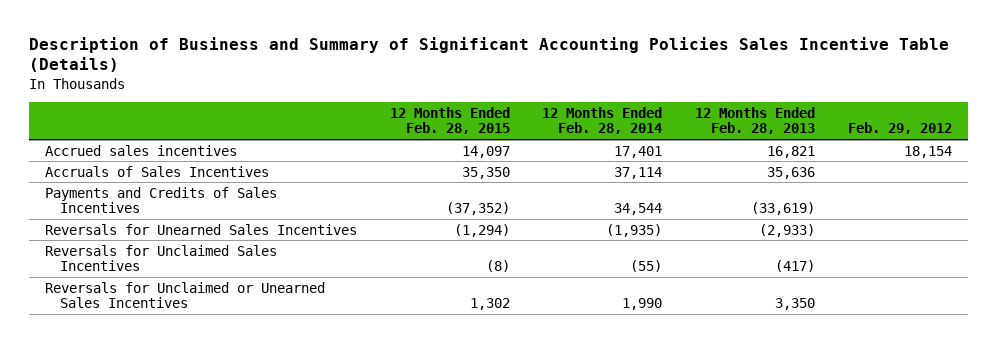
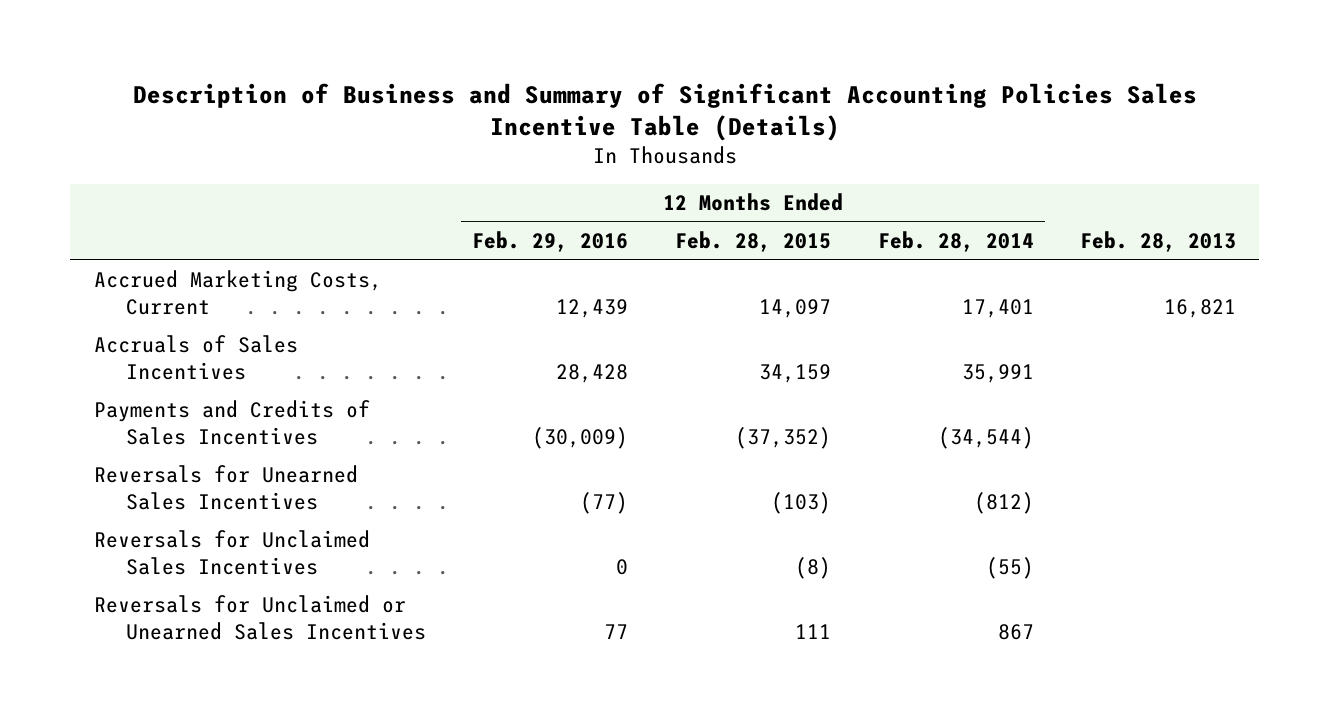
[694,106,815,135] 12 Months Ended Feb. 28, 2013 -> none
[847,122,952,135] Feb. 29, 2012 -> none
none -> [472,231,629,253] Feb. 29, 2016
none -> [1080,231,1237,253] Feb. 28, 2013
[45,144,238,156] Accrued sales incentives -> [93,270,382,315] Accrued Marketing Costs, Current
[461,166,510,179] 35,350 -> [758,363,831,383] 34,159
[614,166,663,179] 37,114 -> [961,363,1034,383] 35,991
[614,203,663,216] 34,544 -> [937,426,1034,449] (34,544)
[453,223,510,237] (1,294) -> [770,491,831,514] (103)
[606,223,663,237] (1,935) -> [973,491,1034,514] (812)
[469,298,510,311] 1,302 -> [794,623,831,639] 111
[622,298,663,311] 1,990 -> [997,623,1034,640] 867

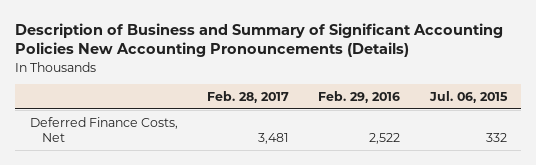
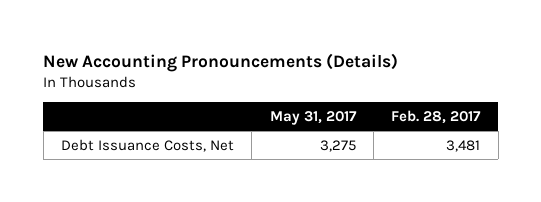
[15,22,504,58] Description of Business and Summary of Significant Accounting Policies New Accounting Pronouncements (Details) -> [43,52,399,72] New Accounting Pronouncements (Details)
[318,90,401,103] Feb. 29, 2016 -> none
[428,90,508,103] Jul. 06, 2015 -> none
none -> [269,111,357,126] May 31, 2017
[29,116,178,143] Deferred Finance Costs, Net -> [60,138,234,152] Debt Issuance Costs, Net

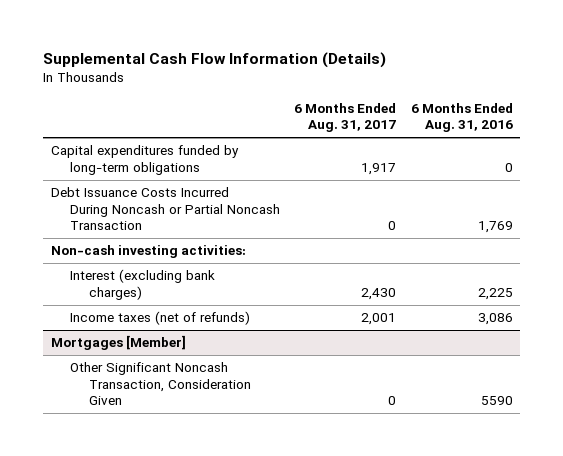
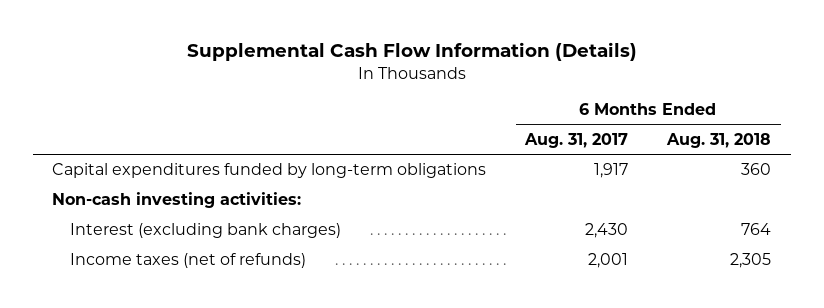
[410,103,513,133] 6 Months Ended Aug. 31, 2016 -> none
none -> [666,132,772,148] Aug. 31, 2018
[50,187,280,231] Debt Issuance Costs Incurred During Noncash or Partial Noncash Transaction -> none
[50,335,186,351] Mortgages [Member] -> none
[69,362,251,406] Other Significant Noncash Transaction, Consideration Given -> none

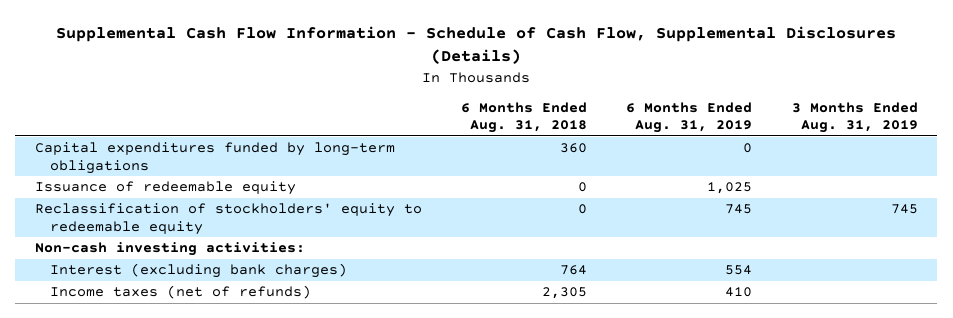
[186,42,637,62] Supplemental Cash Flow Information (Details) -> [56,26,897,65] Supplemental Cash Flow Information - Schedule of Cash Flow, Supplemental Disclosures (Details)
[524,132,629,148] Aug. 31, 2017 -> none
none -> [626,101,753,134] 6 Months Ended Aug. 31, 2019
none -> [791,101,918,134] 3 Months Ended Aug. 31, 2019
none -> [34,181,296,196] Issuance of redeemable equity
none -> [34,203,422,235] Reclassification of stockholders' equity to redeemable equity

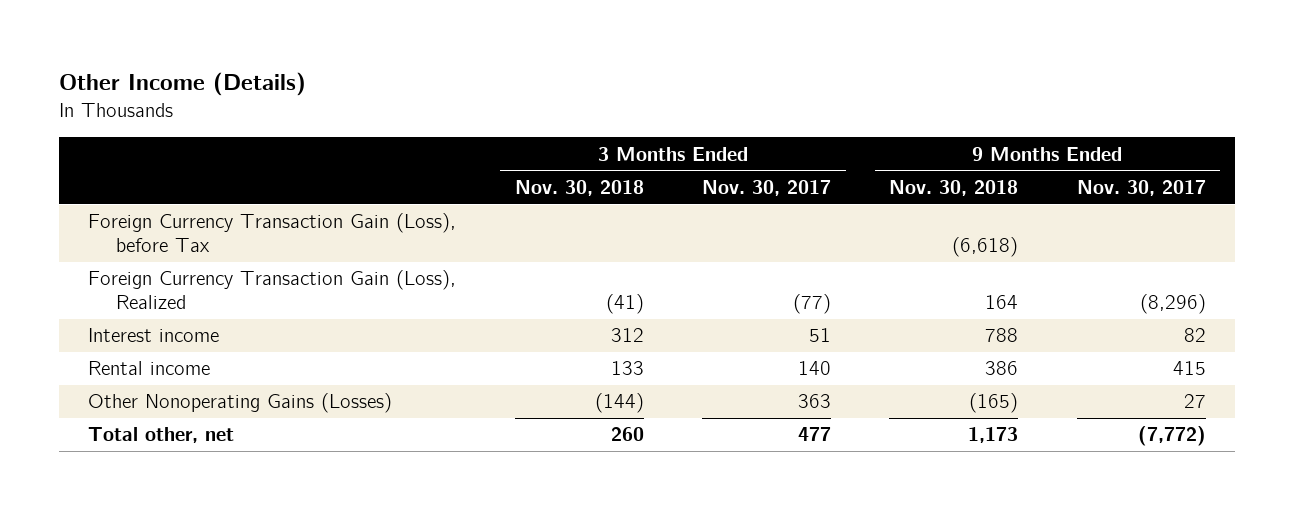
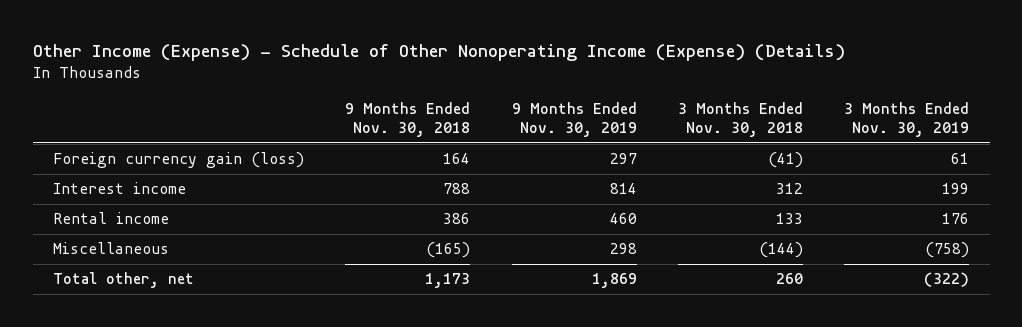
[59,72,307,97] Other Income (Details) -> [32,43,845,61] Other Income (Expense) - Schedule of Other Nonoperating Income (Expense) (Details)
[702,179,832,196] Nov. 30, 2017 -> none
[1076,179,1206,196] Nov. 30, 2017 -> none
none -> [511,102,637,137] 9 Months Ended Nov. 30, 2019
none -> [844,102,970,137] 3 Months Ended Nov. 30, 2019
[88,213,457,253] Foreign Currency Transaction Gain (Loss), before Tax -> none
[88,270,457,310] Foreign Currency Transaction Gain (Loss), Realized -> [53,152,305,169] Foreign currency gain (loss)
[88,393,393,414] Other Nonoperating Gains (Losses) -> [53,242,170,255] Miscellaneous

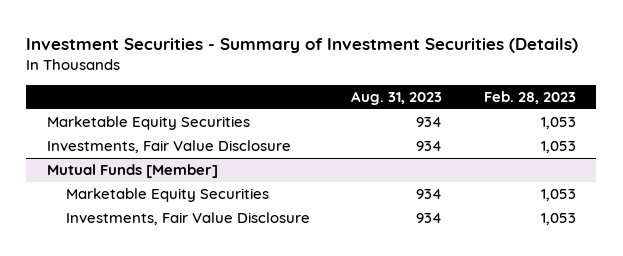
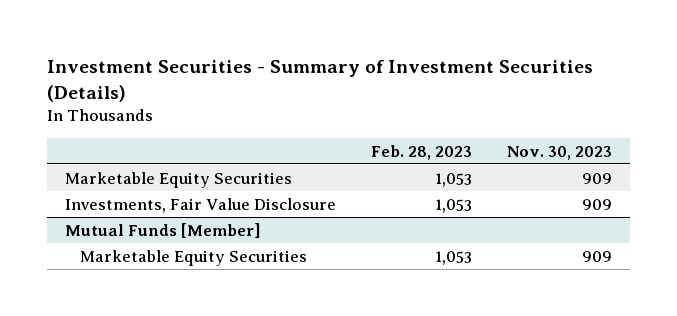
[351,91,443,106] Aug. 31, 2023 -> none
none -> [507,145,613,160] Nov. 30, 2023
[65,212,310,226] Investments, Fair Value Disclosure -> none

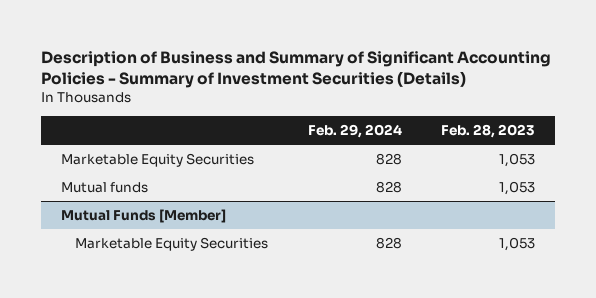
[47,59,594,102] Investment Securities - Summary of Investment Securities (Details) -> [41,50,552,88] Description of Business and Summary of Significant Accounting Policies - Summary of Investment Securities (Details)
[507,145,613,160] Nov. 30, 2023 -> none
none -> [307,123,402,138] Feb. 29, 2024
[64,197,336,213] Investments, Fair Value Disclosure -> [61,182,149,194] Mutual funds

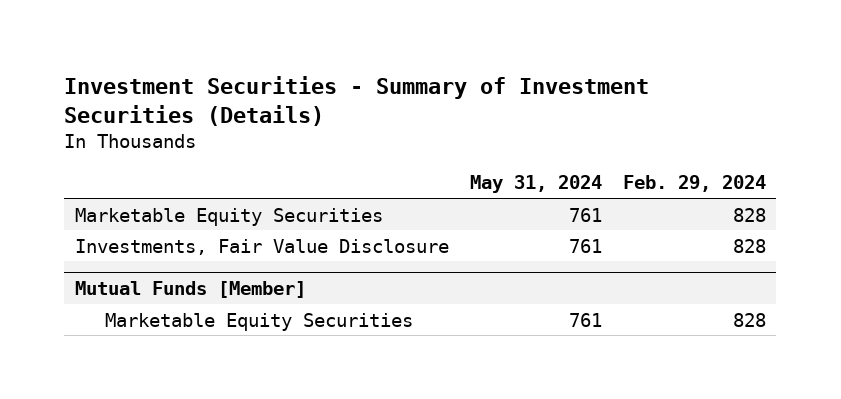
[41,50,552,88] Description of Business and Summary of Significant Accounting Policies - Summary of Investment Securities (Details) -> [64,75,650,126] Investment Securities - Summary of Investment Securities (Details)
[441,123,536,138] Feb. 28, 2023 -> none
none -> [469,175,602,194] May 31, 2024
[61,182,149,194] Mutual funds -> [74,238,449,255] Investments, Fair Value Disclosure

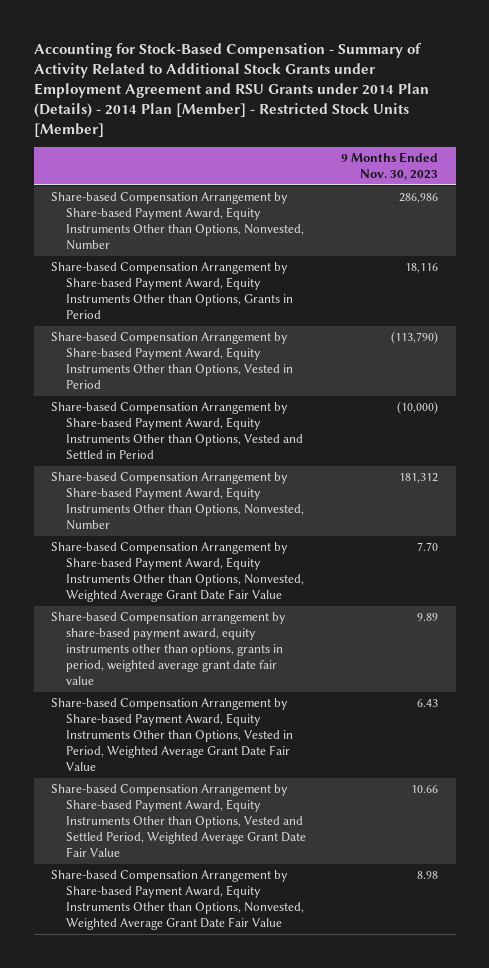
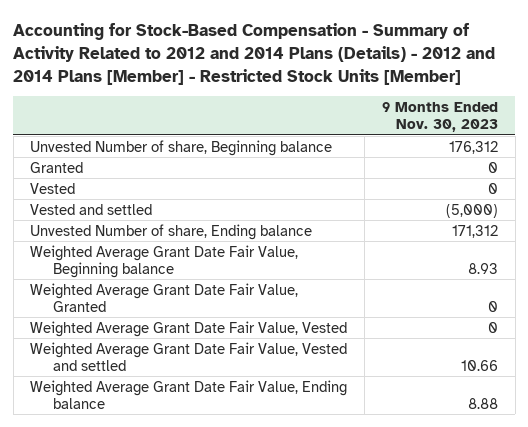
[33,42,429,137] Accounting for Stock-Based Compensation - Summary of Activity Related to Additional Stock Grants under Employment Agreement and RSU Grants under 2014 Plan (Details) - 2014 Plan [Member] - Restricted Stock Units [Member] -> [13,22,496,85] Accounting for Stock-Based Compensation - Summary of Activity Related to 2012 and 2014 Plans (Details) - 2012 and 2014 Plans [Member] - Restricted Stock Units [Member]
[51,192,305,251] Share-based Compensation Arrangement by Share-based Payment Award, Equity Instruments Other than Options, Nonvested, Number -> none
[51,262,294,320] Share-based Compensation Arrangement by Share-based Payment Award, Equity Instruments Other than Options, Grants in Period -> none
[51,332,294,390] Share-based Compensation Arrangement by Share-based Payment Award, Equity Instruments Other than Options, Vested in Period -> none
[51,402,304,460] Share-based Compensation Arrangement by Share-based Payment Award, Equity Instruments Other than Options, Vested and Settled in Period -> none
[51,472,305,531] Share-based Compensation Arrangement by Share-based Payment Award, Equity Instruments Other than Options, Nonvested, Number -> none
none -> [30,139,333,156] Unvested Number of share, Beginning balance
none -> [30,161,84,173] Granted
none -> [30,182,76,194] Vested
none -> [30,203,153,215] Vested and settled
none -> [30,223,313,240] Unvested Number of share, Ending balance
[51,542,305,603] Share-based Compensation Arrangement by Share-based Payment Award, Equity Instruments Other than Options, Nonvested, Weighted Average Grant Date Fair Value -> [30,244,299,278] Weighted Average Grant Date Fair Value, Beginning balance
[417,542,439,552] 7.70 -> [467,262,498,274] 8.93
[51,612,287,686] Share-based Compensation arrangement by share-based payment award, equity instruments other than options, grants in period, weighted average grant date fair value -> [30,282,299,312] Weighted Average Grant Date Fair Value, Granted
[417,613,439,622] 9.89 -> [487,300,498,312] 0
[51,698,294,772] Share-based Compensation Arrangement by Share-based Payment Award, Equity Instruments Other than Options, Vested in Period, Weighted Average Grant Date Fair Value -> [30,320,348,337] Weighted Average Grant Date Fair Value, Vested
[417,699,439,708] 6.43 -> [487,321,498,333] 0
[51,784,307,858] Share-based Compensation Arrangement by Share-based Payment Award, Equity Instruments Other than Options, Vested and Settled Period, Weighted Average Grant Date Fair Value -> [30,341,348,371] Weighted Average Grant Date Fair Value, Vested and settled
[51,870,305,931] Share-based Compensation Arrangement by Share-based Payment Award, Equity Instruments Other than Options, Nonvested, Weighted Average Grant Date Fair Value -> [30,379,348,409] Weighted Average Grant Date Fair Value, Ending balance
[417,871,439,880] 8.98 -> [467,397,498,409] 8.88

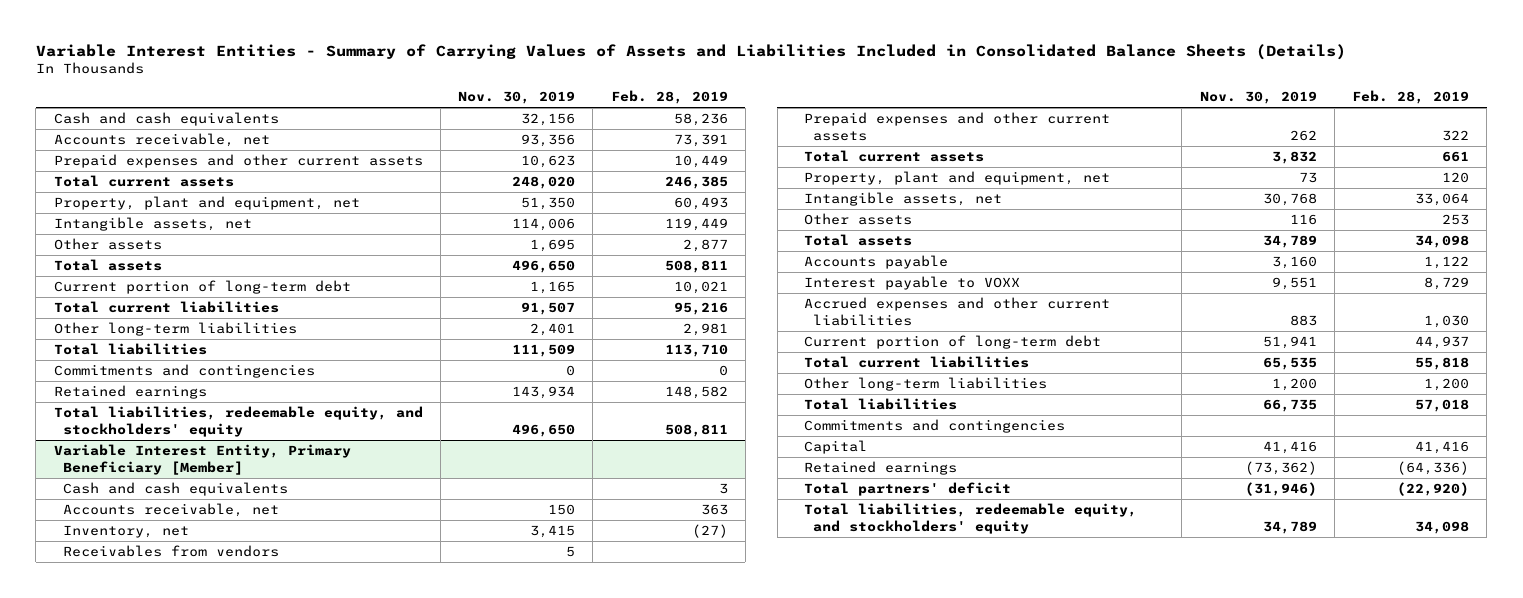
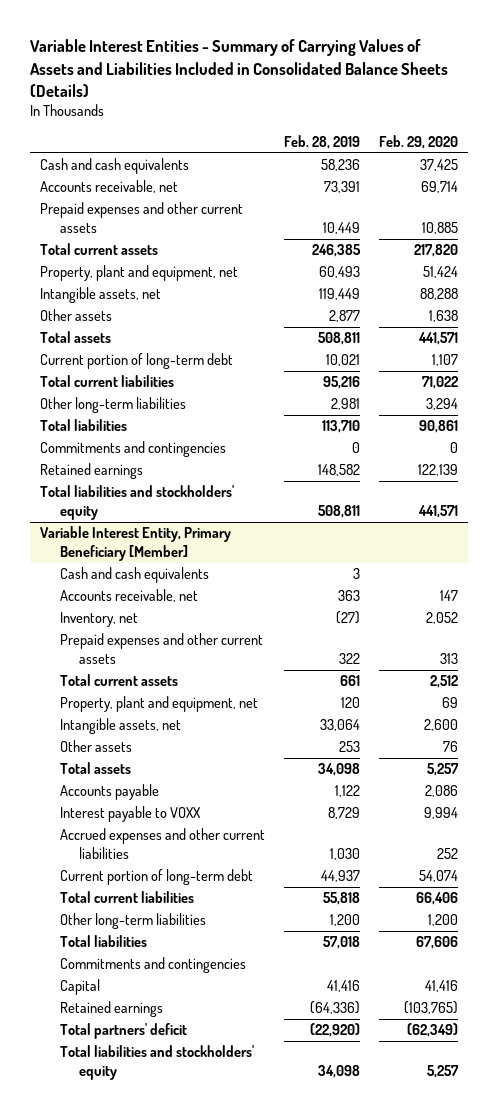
[458,91,576,105] Nov. 30, 2019 -> none
none -> [379,135,459,150] Feb. 29, 2020
[53,406,423,437] Total liabilities, redeemable equity, and stockholders' equity -> [39,485,234,520] Total liabilities and stockholders' equity
[62,545,279,558] Receivables from vendors -> none
[804,503,1138,534] Total liabilities, redeemable equity, and stockholders' equity -> [59,1045,254,1080] Total liabilities and stockholders' equity

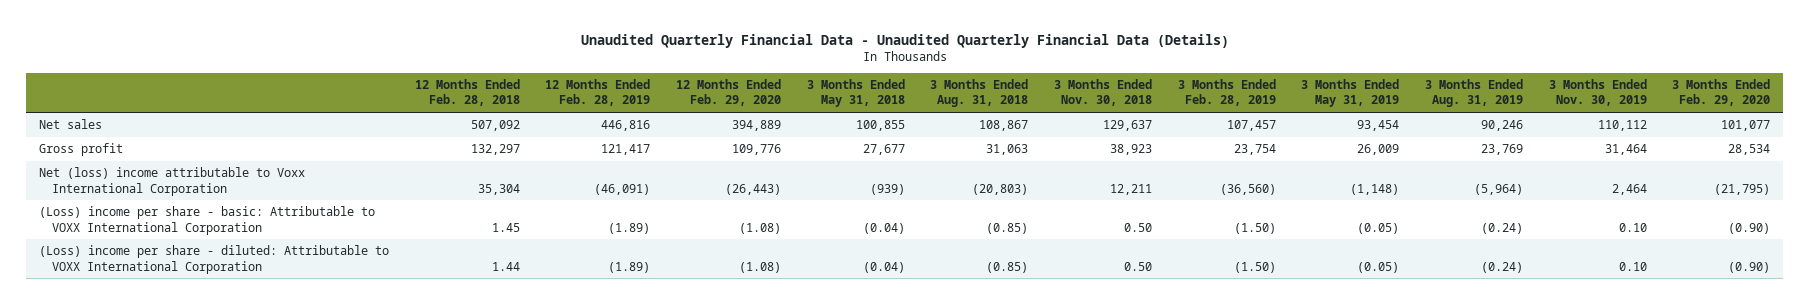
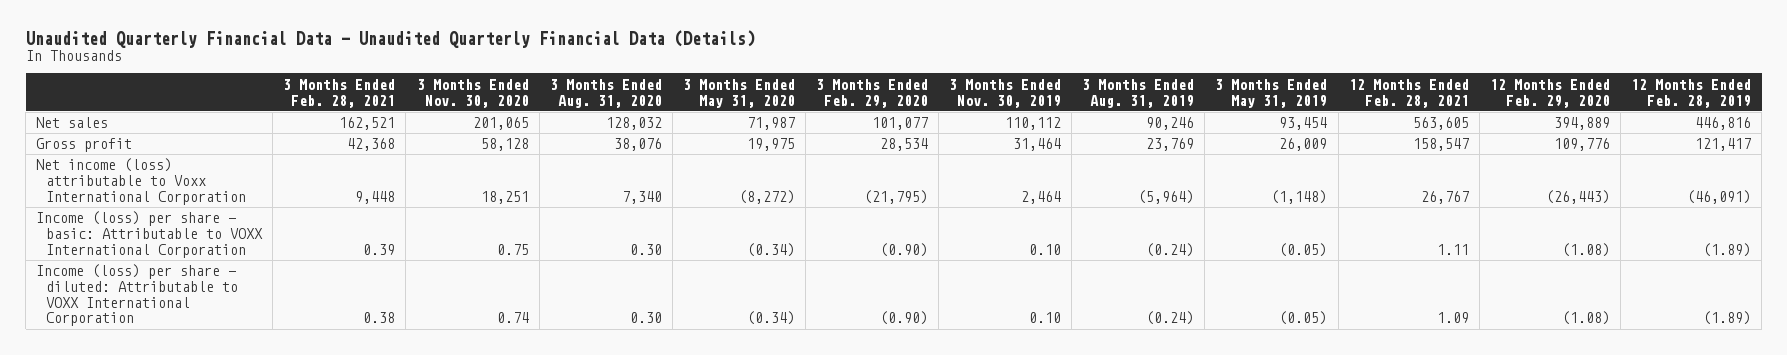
[414,78,520,107] 12 Months Ended Feb. 28, 2018 -> none
[806,78,905,108] 3 Months Ended May 31, 2018 -> none
[930,78,1029,108] 3 Months Ended Aug. 31, 2018 -> none
[1054,78,1153,107] 3 Months Ended Nov. 30, 2018 -> none
[1177,78,1276,107] 3 Months Ended Feb. 28, 2019 -> none
none -> [283,78,396,108] 3 Months Ended Feb. 28, 2021
none -> [416,78,529,108] 3 Months Ended Nov. 30, 2020
none -> [549,78,662,108] 3 Months Ended Aug. 31, 2020
none -> [682,78,795,108] 3 Months Ended May 31, 2020
none -> [1348,78,1469,108] 12 Months Ended Feb. 28, 2021
[39,167,306,196] Net (loss) income attributable to Voxx International Corporation -> [36,158,247,205] Net income (loss) attributable to Voxx International Corporation
[39,206,376,235] (Loss) income per share - basic: Attributable to VOXX International Corporation -> [36,211,264,258] Income (loss) per share - basic: Attributable to VOXX International Corporation
[39,245,390,274] (Loss) income per share - diluted: Attributable to VOXX International Corporation -> [36,264,239,327] Income (loss) per share - diluted: Attributable to VOXX International Corporation

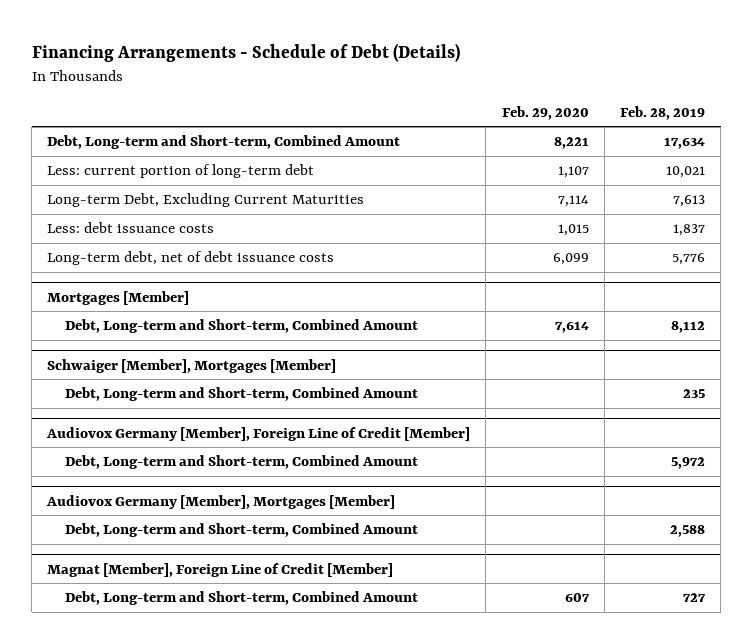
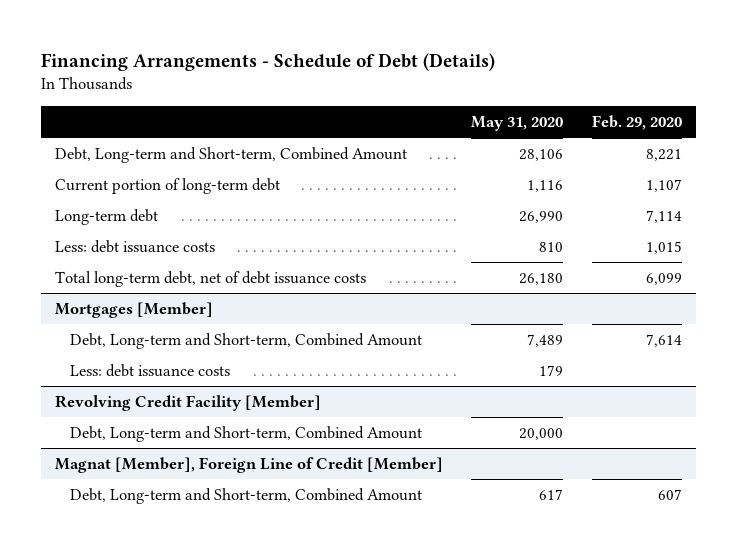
[619,105,705,120] Feb. 28, 2019 -> none
none -> [471,115,564,131] May 31, 2020
[47,164,315,179] Less: current portion of long-term debt -> [55,178,281,195] Current portion of long-term debt
[47,193,365,208] Long-term Debt, Excluding Current Maturities -> [55,209,159,226] Long-term debt
[47,251,335,266] Long-term debt, net of debt issuance costs -> [55,271,367,288] Total long-term debt, net of debt issuance costs
[47,358,337,373] Schwaiger [Member], Mortgages [Member] -> none
[65,387,419,402] Debt, Long-term and Short-term, Combined Amount -> none
[46,426,471,441] Audiovox Germany [Member], Foreign Line of Credit [Member] -> none
[65,455,419,470] Debt, Long-term and Short-term, Combined Amount -> none
[46,494,396,509] Audiovox Germany [Member], Mortgages [Member] -> none
none -> [70,364,231,378] Less: debt issuance costs
none -> [55,395,322,412] Revolving Credit Facility [Member]

